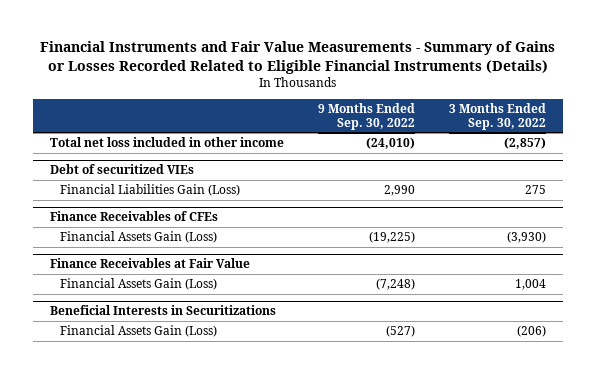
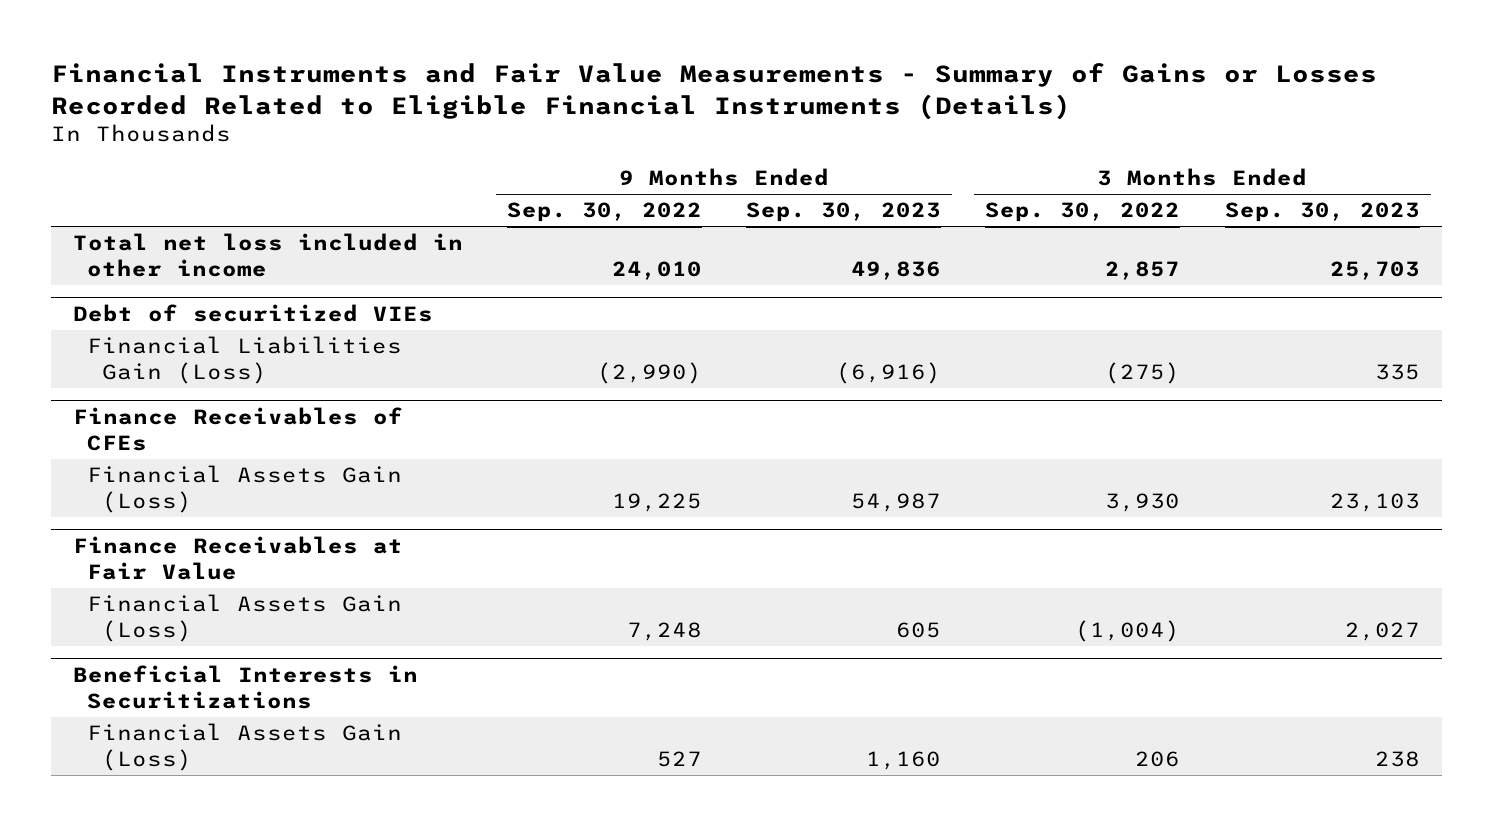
none -> [746,202,942,223] Sep. 30, 2023
none -> [1224,202,1420,223] Sep. 30, 2023
[366,137,416,150] (24,010) -> [611,260,702,280] 24,010
[504,137,547,150] (2,857) -> [1105,260,1181,280] 2,857
[384,185,416,197] 2,990 -> [596,361,702,384] (2,990)
[525,185,547,195] 275 -> [1105,361,1181,384] (275)
[369,231,416,244] (19,225) -> [611,492,702,512] 19,225
[507,231,547,244] (3,930) -> [1105,492,1181,512] 3,930
[376,278,416,291] (7,248) -> [626,621,702,641] 7,248
[515,279,547,291] 1,004 -> [1075,619,1181,642] (1,004)
[386,325,416,338] (527) -> [656,750,702,767] 527
[517,325,547,338] (206) -> [1135,750,1181,767] 206

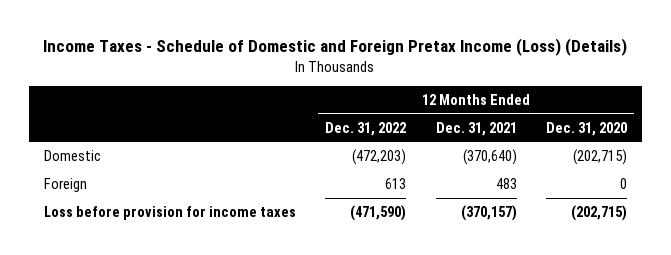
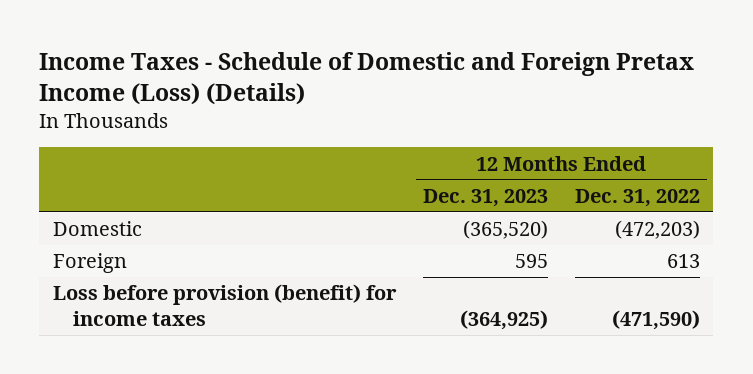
[435,121,517,136] Dec. 31, 2021 -> none
[545,121,627,136] Dec. 31, 2020 -> none
none -> [422,188,548,207] Dec. 31, 2023
[43,205,296,220] Loss before provision for income taxes -> [52,284,397,326] Loss before provision (benefit) for income taxes

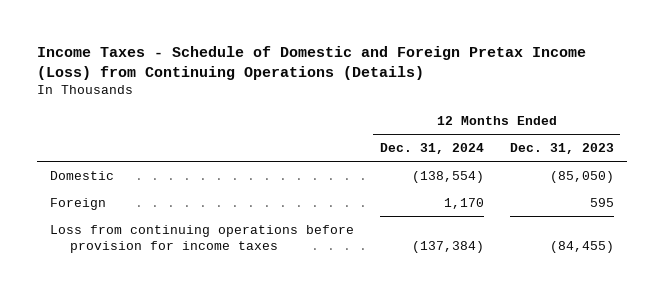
[39,52,695,105] Income Taxes - Schedule of Domestic and Foreign Pretax Income (Loss) (Details) -> [36,45,586,80] Income Taxes - Schedule of Domestic and Foreign Pretax Income (Loss) from Continuing Operations (Details)
[574,188,700,207] Dec. 31, 2022 -> none
none -> [379,143,484,155] Dec. 31, 2024
[462,220,548,240] (365,520) -> [549,170,614,183] (85,050)
[52,284,397,326] Loss before provision (benefit) for income taxes -> [49,224,354,254] Loss from continuing operations before provision for income taxes
[459,309,548,330] (364,925) -> [549,241,614,254] (84,455)

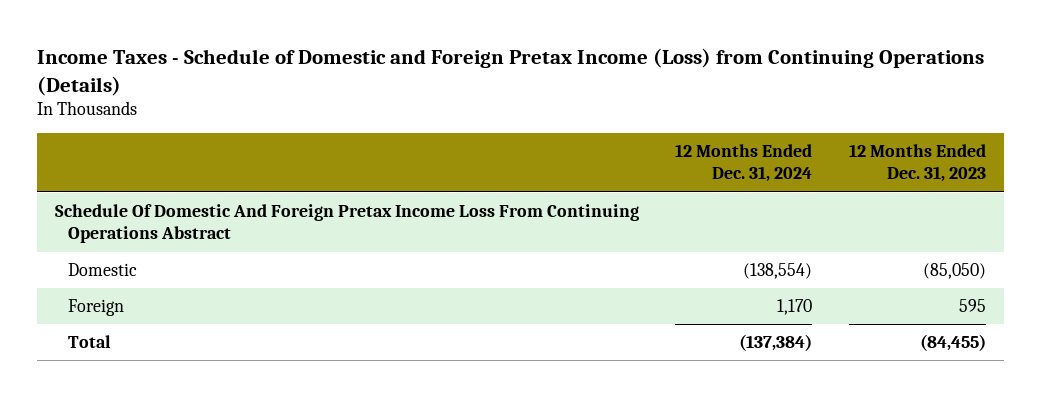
none -> [54,204,639,244] Schedule Of Domestic And Foreign Pretax Income Loss From Continuing Operations Abstract
[49,224,354,254] Loss from continuing operations before provision for income taxes -> [68,335,112,349] Total

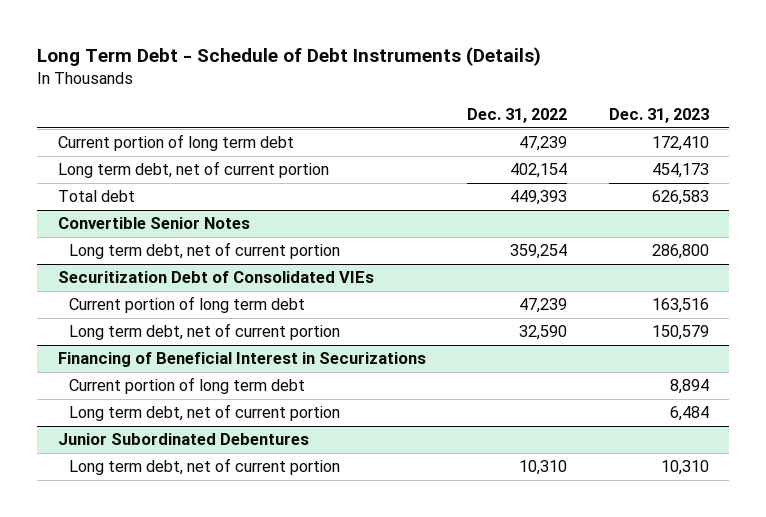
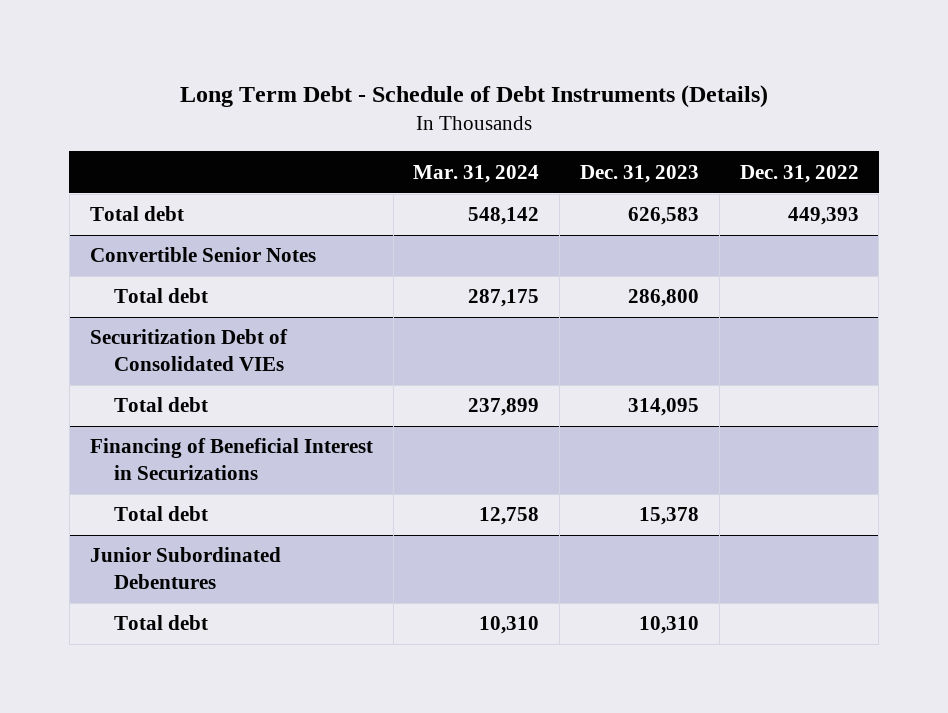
none -> [413,164,540,183] Mar. 31, 2024
[57,134,294,152] Current portion of long term debt -> none
[57,161,329,179] Long term debt, net of current portion -> none
[69,242,341,260] Long term debt, net of current portion -> none
none -> [113,288,208,304] Total debt
[69,296,306,314] Current portion of long term debt -> none
[69,323,341,341] Long term debt, net of current portion -> none
none -> [113,397,208,413] Total debt
[69,377,306,395] Current portion of long term debt -> none
[69,404,341,422] Long term debt, net of current portion -> none
none -> [113,506,208,522] Total debt
[69,458,341,476] Long term debt, net of current portion -> none
none -> [113,615,208,631] Total debt

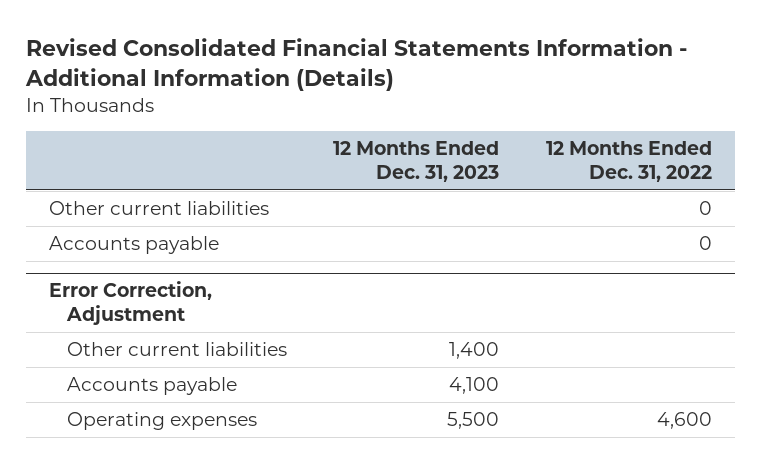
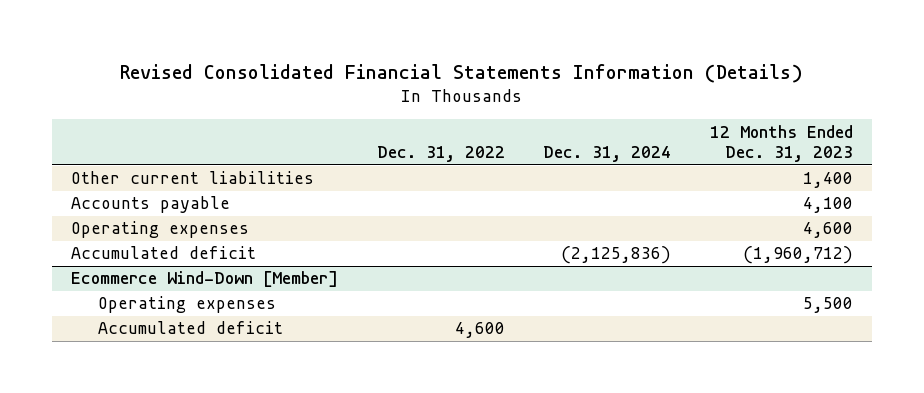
[24,37,687,91] Revised Consolidated Financial Statements Information - Additional Information (Details) -> [119,63,803,83] Revised Consolidated Financial Statements Information (Details)
[545,141,712,183] 12 Months Ended Dec. 31, 2022 -> none
none -> [376,146,505,163] Dec. 31, 2022
none -> [543,146,672,163] Dec. 31, 2024
[49,201,270,216] Other current liabilities -> none
[49,236,220,255] Accounts payable -> none
[49,281,213,326] Error Correction, Adjustment -> none
none -> [71,221,250,239] Operating expenses
none -> [71,246,257,260] Accumulated deficit
none -> [71,271,339,288] Ecommerce Wind-Down [Member]
none -> [98,321,284,335] Accumulated deficit

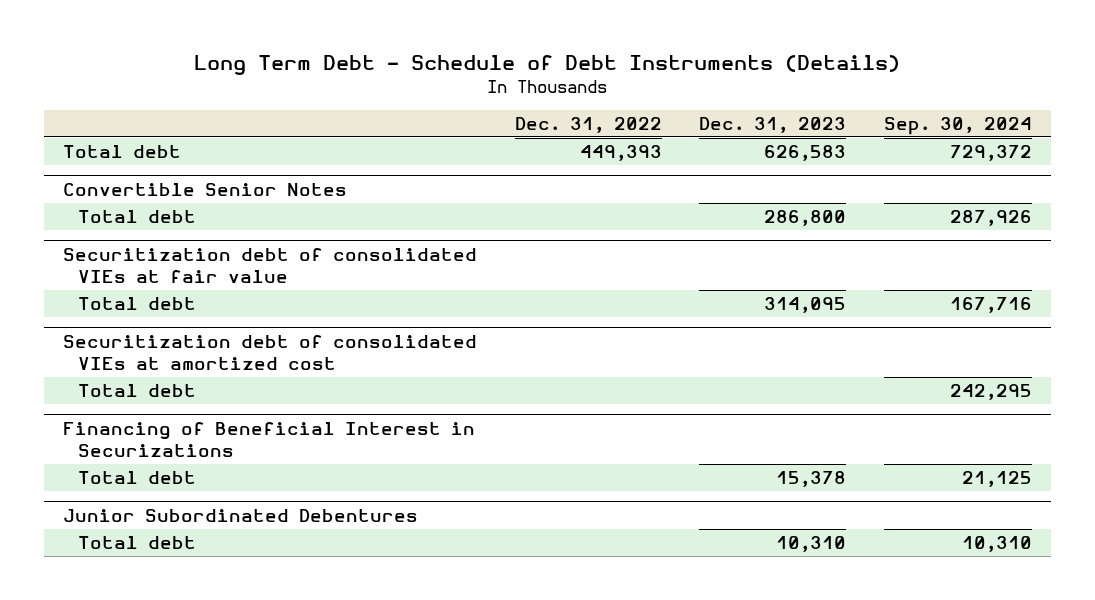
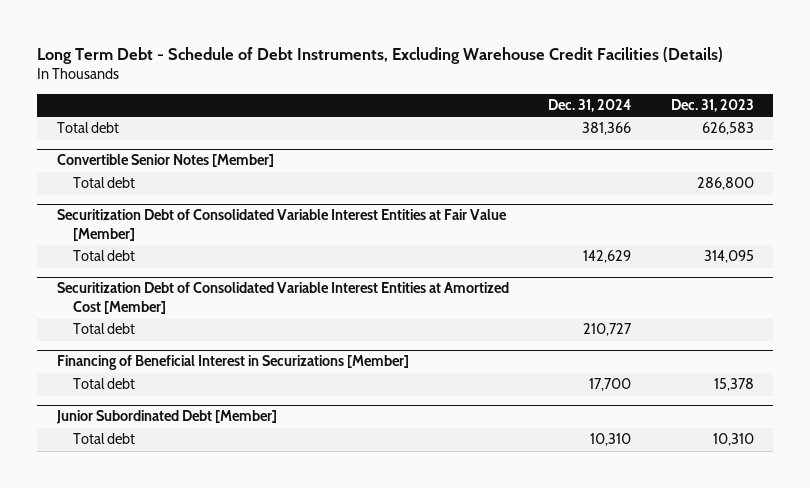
[194,55,901,76] Long Term Debt - Schedule of Debt Instruments (Details) -> [37,46,724,64] Long Term Debt - Schedule of Debt Instruments, Excluding Warehouse Credit Facilities (Details)
[514,116,662,133] Dec. 31, 2022 -> none
[884,116,1033,135] Sep. 30, 2024 -> none
none -> [548,98,632,112] Dec. 31, 2024
[62,182,347,196] Convertible Senior Notes -> [56,154,274,168] Convertible Senior Notes [Member]
[62,247,477,283] Securitization debt of consolidated VIEs at fair value -> [56,209,507,241] Securitization Debt of Consolidated Variable Interest Entities at Fair Value [Member]
[62,334,477,370] Securitization debt of consolidated VIEs at amortized cost -> [56,282,509,314] Securitization Debt of Consolidated Variable Interest Entities at Amortized Cost [Member]
[62,421,475,457] Financing of Beneficial Interest in Securizations -> [56,355,409,371] Financing of Beneficial Interest in Securizations [Member]
[62,508,418,522] Junior Subordinated Debentures -> [55,410,277,425] Junior Subordinated Debt [Member]

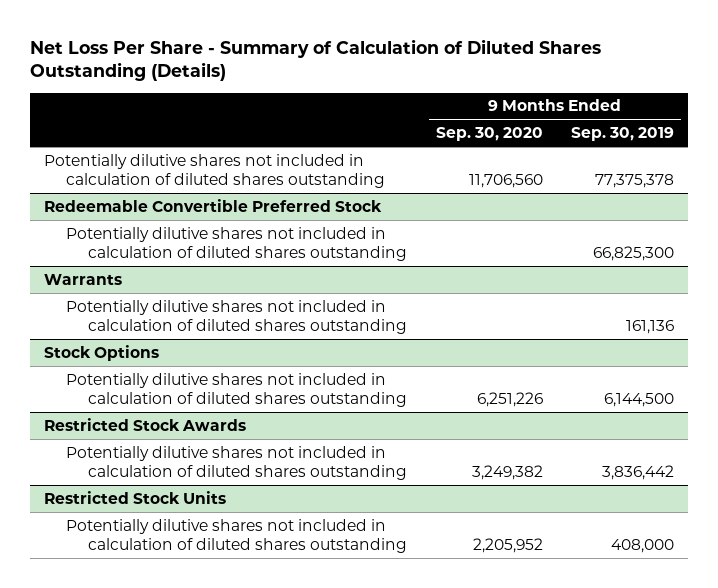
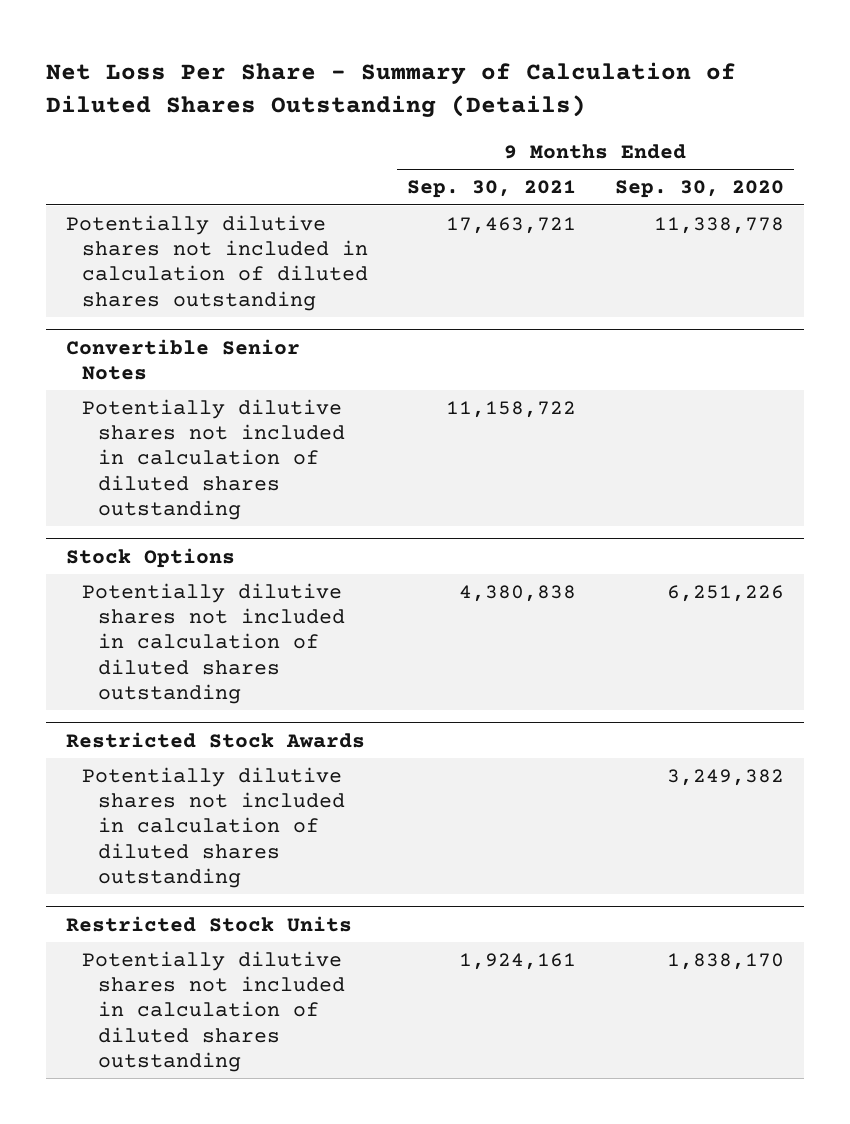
[571,127,675,142] Sep. 30, 2019 -> none
none -> [406,179,576,198] Sep. 30, 2021
[43,198,382,212] Redeemable Convertible Preferred Stock -> none
[66,226,408,261] Potentially dilutive shares not included in calculation of diluted shares outstanding -> none
[43,273,122,285] Warrants -> none
[468,173,543,188] 11,706,560 -> [654,216,785,234] 11,338,778
none -> [65,338,300,380] Convertible Senior Notes
[472,537,543,553] 2,205,952 -> [667,952,785,970] 1,838,170

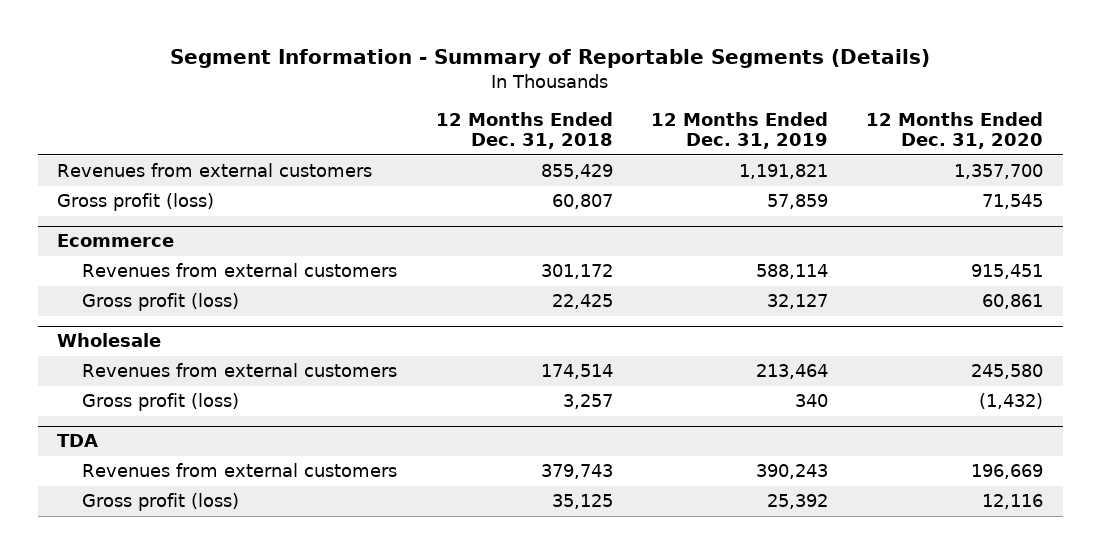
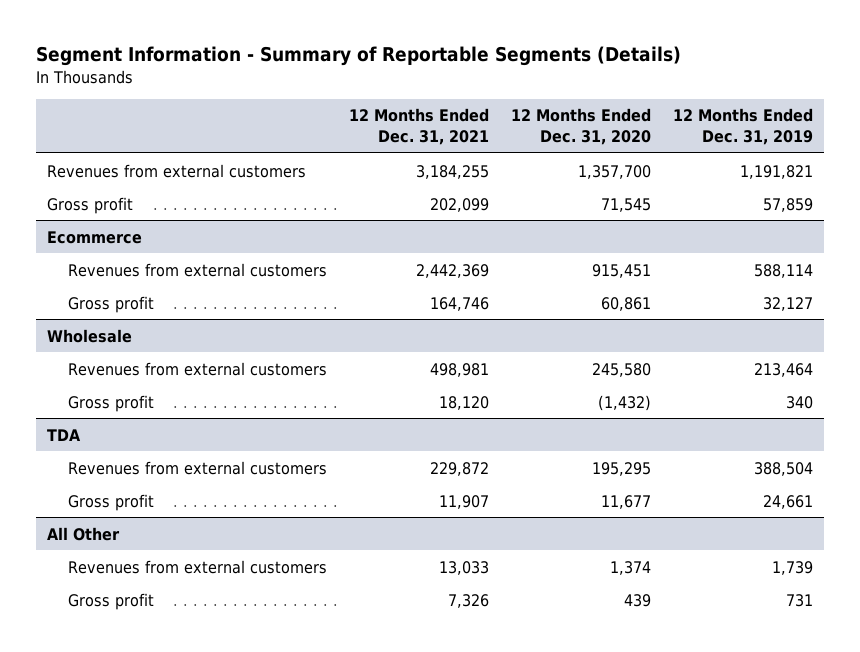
[435,112,613,150] 12 Months Ended Dec. 31, 2018 -> none
none -> [348,108,489,146] 12 Months Ended Dec. 31, 2021
[56,193,214,212] Gross profit (loss) -> [46,196,133,214] Gross profit
[82,293,240,312] Gross profit (loss) -> [67,295,154,313] Gross profit
[82,393,240,412] Gross profit (loss) -> [67,394,154,412] Gross profit
[756,464,829,480] 390,243 -> [753,461,813,476] 388,504
[971,464,1044,480] 196,669 -> [591,461,651,476] 195,295
[82,493,240,512] Gross profit (loss) -> [67,493,154,511] Gross profit
[767,494,829,510] 25,392 -> [762,494,813,509] 24,661
[982,494,1044,510] 12,116 -> [600,494,651,509] 11,677
none -> [46,526,120,541] All Other
none -> [67,559,327,574] Revenues from external customers
none -> [67,592,154,610] Gross profit

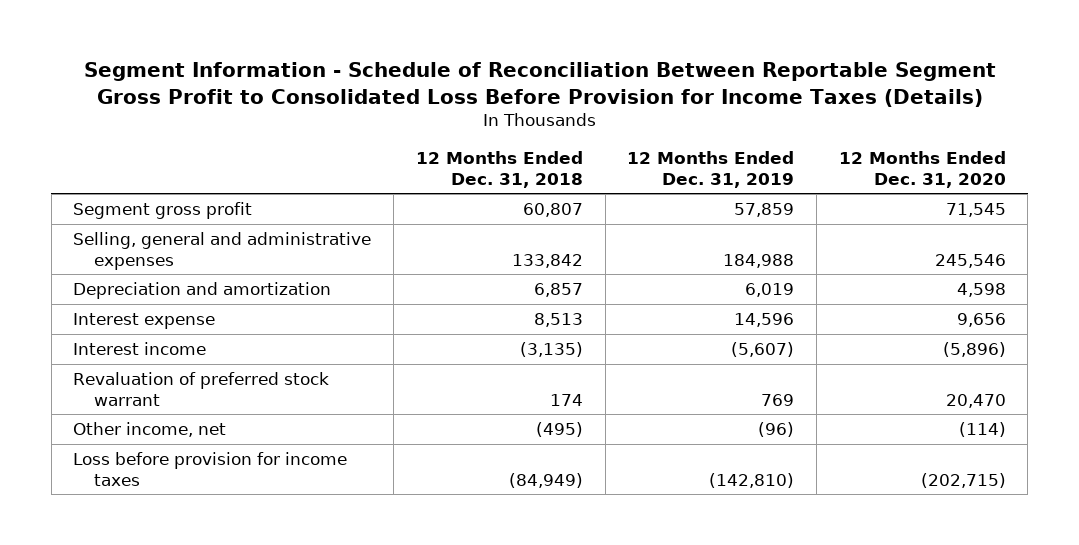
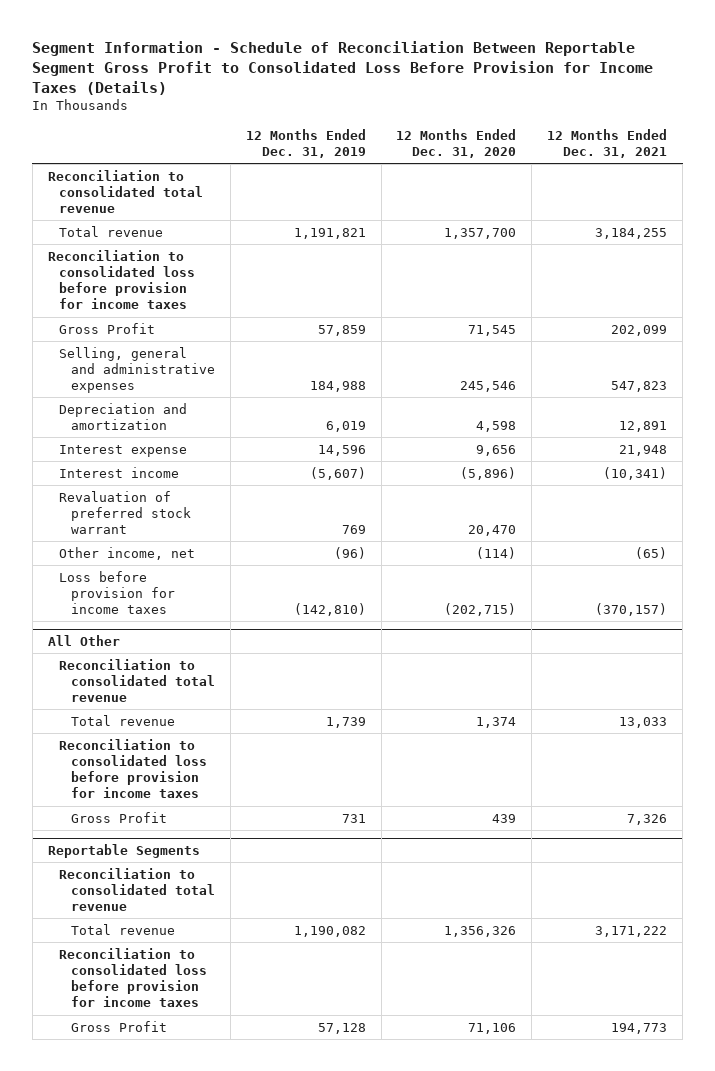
[415,151,583,188] 12 Months Ended Dec. 31, 2018 -> none
none -> [547,128,668,158] 12 Months Ended Dec. 31, 2021
none -> [47,169,204,214] Reconciliation to consolidated total revenue
none -> [59,225,164,237] Total revenue
none -> [47,249,196,310] Reconciliation to consolidated loss before provision for income taxes
[73,202,253,220] Segment gross profit -> [59,322,156,334] Gross Profit
none -> [47,634,120,646] All Other
none -> [59,658,216,703] Reconciliation to consolidated total revenue
none -> [71,714,176,726] Total revenue
none -> [59,738,208,799] Reconciliation to consolidated loss before provision for income taxes
none -> [71,811,168,823] Gross Profit
none -> [47,843,200,858] Reportable Segments
none -> [59,867,216,912] Reconciliation to consolidated total revenue
none -> [71,923,176,935] Total revenue
none -> [59,947,208,1008] Reconciliation to consolidated loss before provision for income taxes
none -> [71,1020,168,1032] Gross Profit

